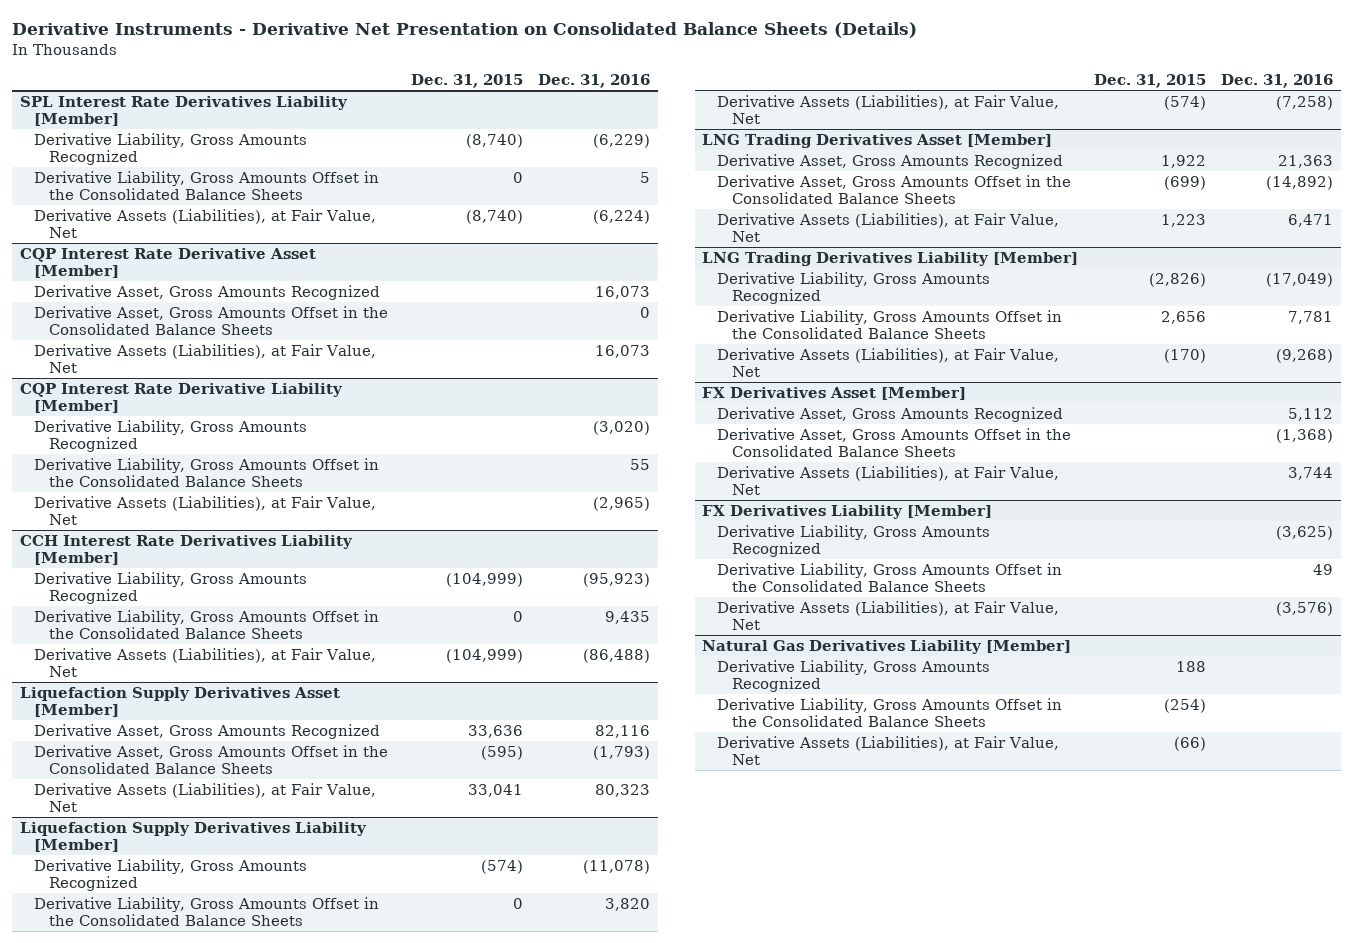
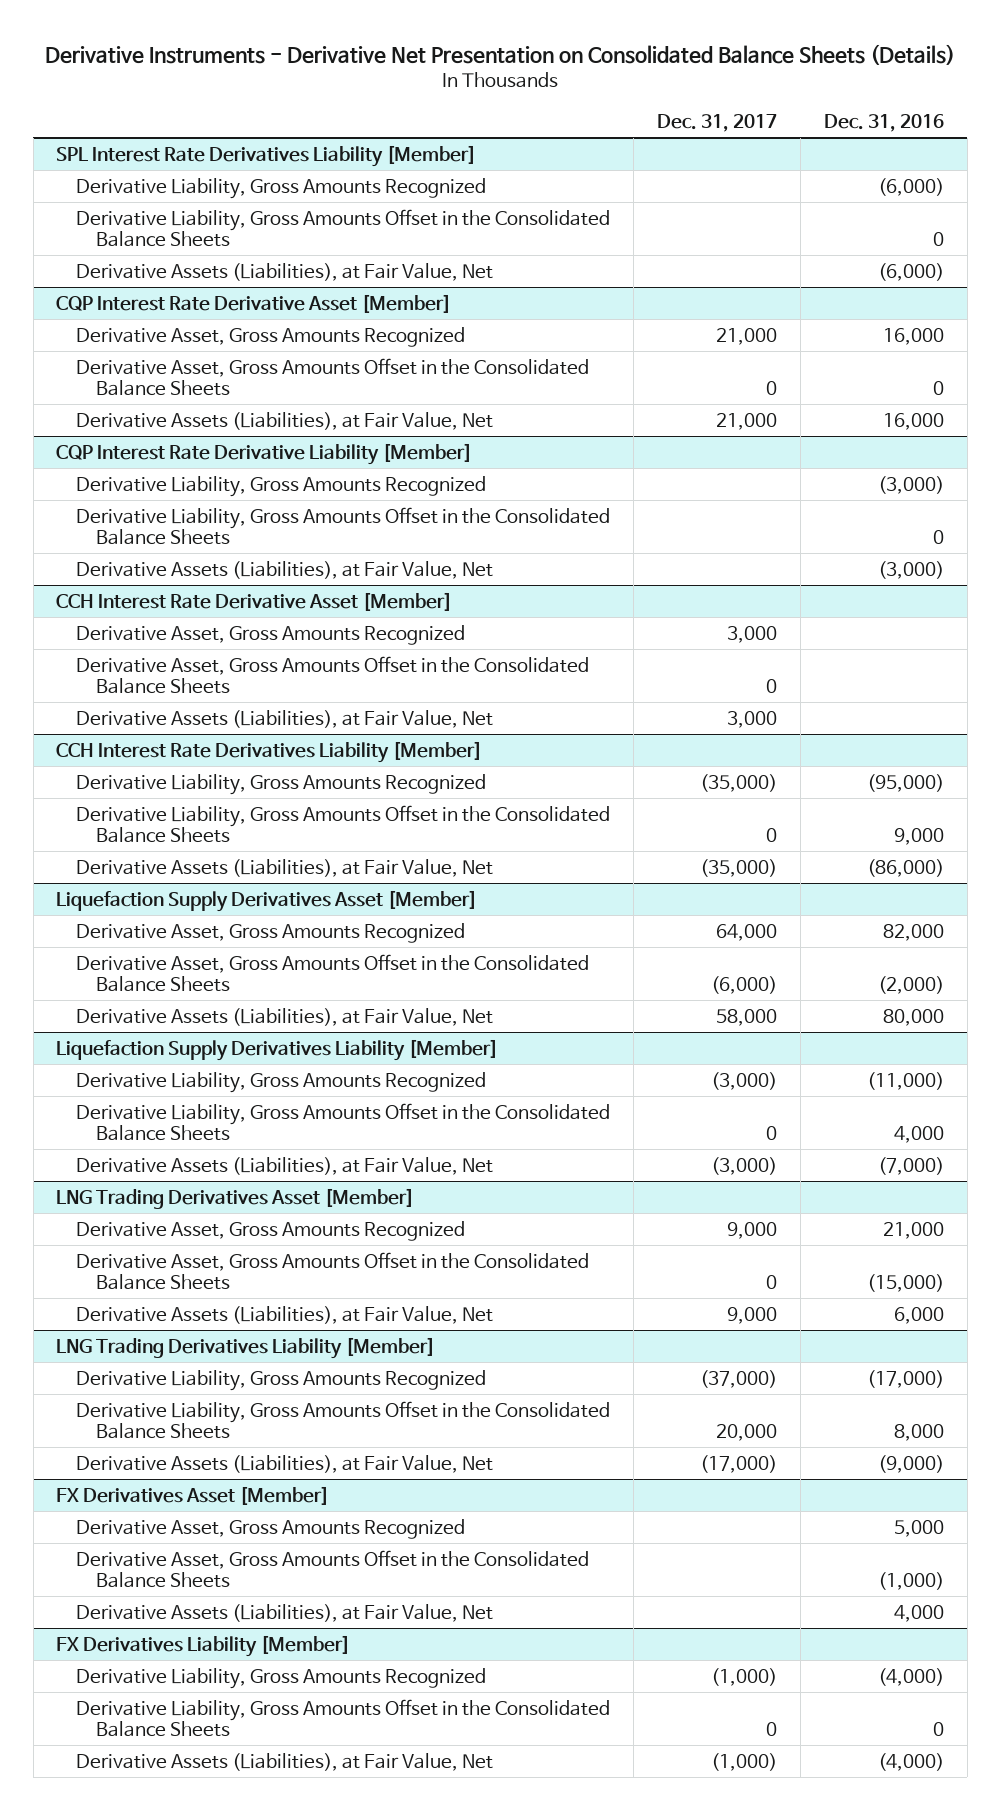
[410,74,523,89] Dec. 31, 2015 -> none
none -> [657,113,778,132] Dec. 31, 2017
[593,133,651,148] (6,229) -> [877,177,944,196] (6,000)
[640,171,651,183] 5 -> [932,231,944,246] 0
[593,209,651,224] (6,224) -> [877,262,944,281] (6,000)
[595,285,651,299] 16,073 -> [882,327,944,345] 16,000
[595,344,651,358] 16,073 -> [882,412,944,430] 16,000
[593,420,651,435] (3,020) -> [877,475,944,494] (3,000)
[630,458,651,470] 55 -> [932,529,944,544] 0
[593,496,651,511] (2,965) -> [877,560,944,579] (3,000)
none -> [56,591,453,611] CCH Interest Rate Derivative Asset [Member]
none -> [76,624,466,645] Derivative Asset, Gross Amounts Recognized
none -> [76,655,590,694] Derivative Asset, Gross Amounts Offset in the Consolidated Balance Sheets
none -> [76,709,494,728] Derivative Assets (Liabilities), at Fair Value, Net
[583,572,651,587] (95,923) -> [866,773,944,792] (95,000)
[605,610,651,624] 9,435 -> [893,827,944,845] 9,000
[583,648,651,663] (86,488) -> [866,858,944,877] (86,000)
[595,724,651,738] 82,116 -> [882,923,944,941] 82,000
[593,745,651,760] (1,793) -> [877,975,944,994] (2,000)
[595,783,651,797] 80,323 -> [882,1008,944,1026] 80,000
[583,859,651,874] (11,078) -> [866,1071,944,1090] (11,000)
[605,897,651,911] 3,820 -> [893,1125,944,1143] 4,000
[1275,95,1333,110] (7,258) -> [877,1156,944,1175] (7,000)
[1277,154,1333,168] 21,363 -> [882,1221,944,1239] 21,000
[1265,175,1333,190] (14,892) -> [866,1273,944,1292] (15,000)
[1287,213,1333,227] 6,471 -> [893,1306,944,1324] 6,000
[1265,272,1333,287] (17,049) -> [866,1369,944,1388] (17,000)
[1287,310,1333,324] 7,781 -> [893,1423,944,1441] 8,000
[1275,348,1333,363] (9,268) -> [877,1454,944,1473] (9,000)
[1287,407,1333,421] 5,112 -> [893,1519,944,1537] 5,000
[1275,428,1333,443] (1,368) -> [877,1571,944,1590] (1,000)
[1287,466,1333,480] 3,744 -> [893,1604,944,1622] 4,000
[702,639,1072,654] Natural Gas Derivatives Liability [Member] -> none
[717,659,991,693] Derivative Liability, Gross Amounts Recognized -> none
[717,697,1063,728] Derivative Liability, Gross Amounts Offset in the Consolidated Balance Sheets -> none
[717,735,1060,766] Derivative Assets (Liabilities), at Fair Value, Net -> none
[1275,525,1333,540] (3,625) -> [877,1667,944,1686] (4,000)
[1312,563,1333,575] 49 -> [932,1721,944,1736] 0
[1275,601,1333,616] (3,576) -> [877,1752,944,1771] (4,000)

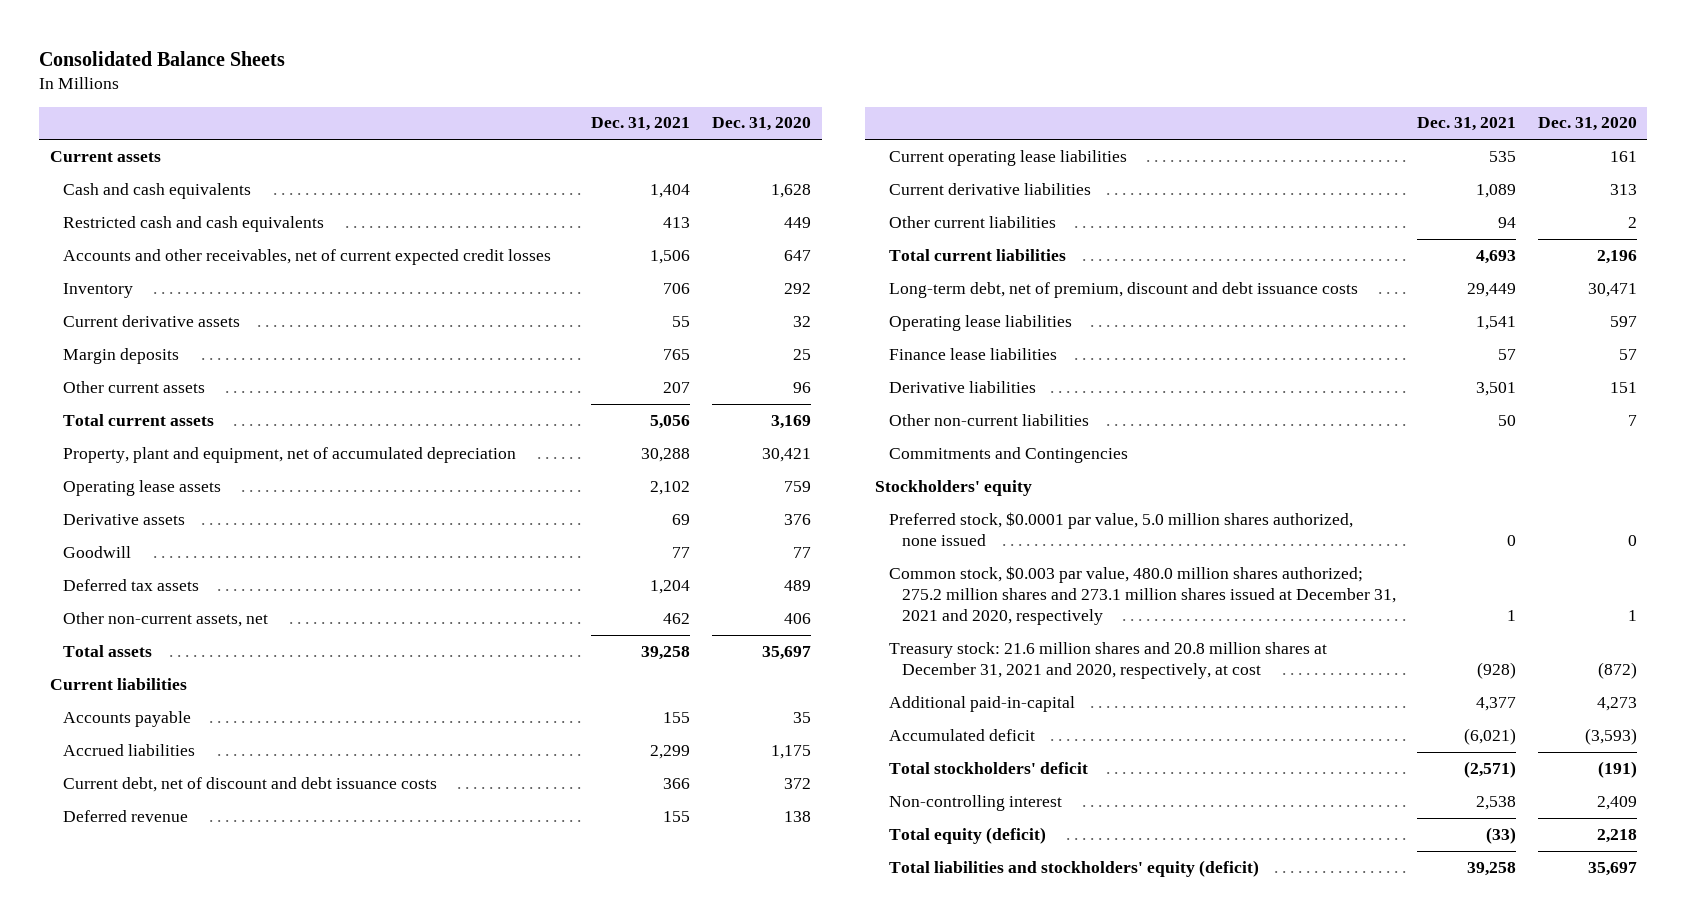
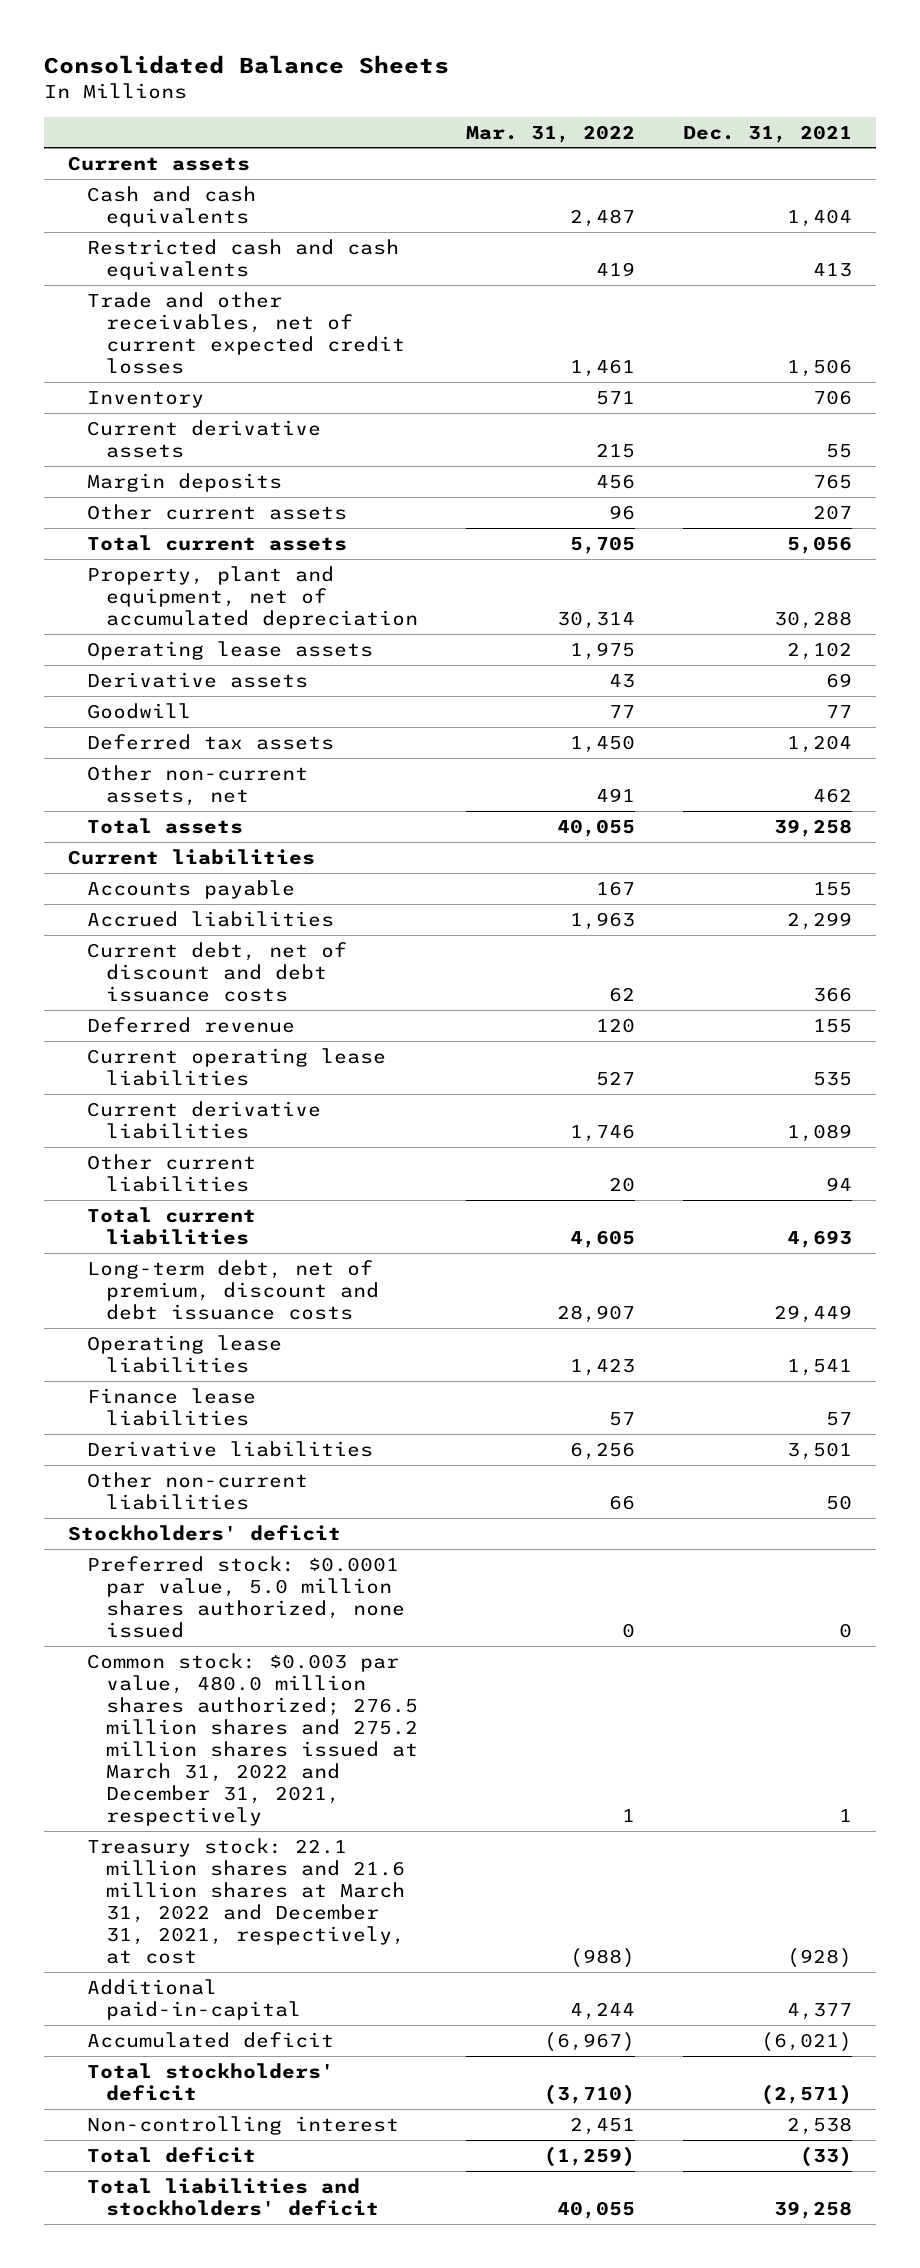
[711,117,811,132] Dec. 31, 2020 -> none
none -> [465,124,635,143] Mar. 31, 2022
[62,248,551,265] Accounts and other receivables, net of current expected credit losses -> [86,291,406,375] Trade and other receivables, net of current expected credit losses
[888,446,1128,463] Commitments and Contingencies -> none
[875,479,1033,496] Stockholders' equity -> [67,1524,341,1541] Stockholders' deficit
[888,511,1353,547] Preferred stock, $0.0001 par value, 5.0 million shares authorized, none issued -> [86,1555,406,1639] Preferred stock: $0.0001 par value, 5.0 million shares authorized, none issued
[888,565,1396,626] Common stock, $0.003 par value, 480.0 million shares authorized; 275.2 million shares and 273.1 million shares issued at December 31, 2021 and 2020, respectively -> [86,1652,419,1827] Common stock: $0.003 par value, 480.0 million shares authorized; 276.5 million shares and 275.2 million shares issued at March 31, 2022 and December 31, 2021, respectively
[888,641,1327,680] Treasury stock: 21.6 million shares and 20.8 million shares at December 31, 2021 and 2020, respectively, at cost -> [86,1837,406,1965] Treasury stock: 22.1 million shares and 21.6 million shares at March 31, 2022 and December 31, 2021, respectively, at cost
[888,826,1046,844] Total equity (deficit) -> [86,2146,256,2163] Total deficit
[888,859,1259,877] Total liabilities and stockholders' equity (deficit) -> [86,2177,380,2217] Total liabilities and stockholders' deficit

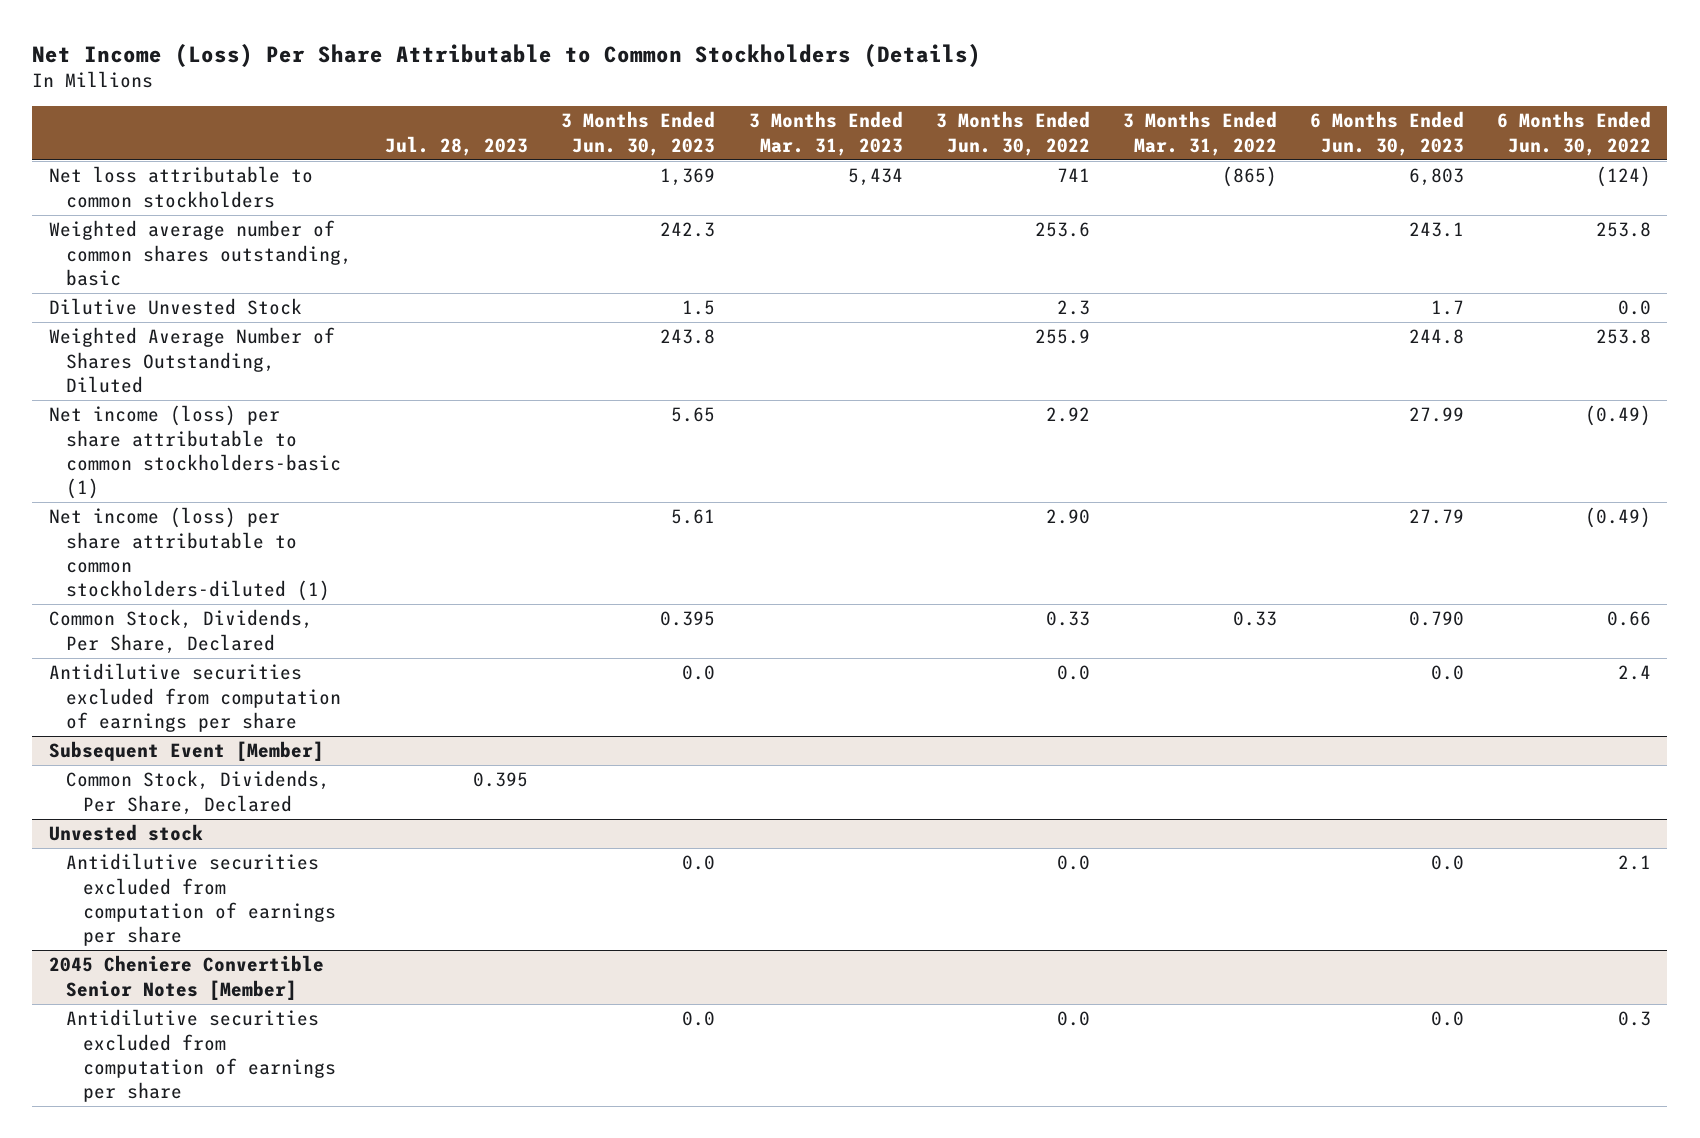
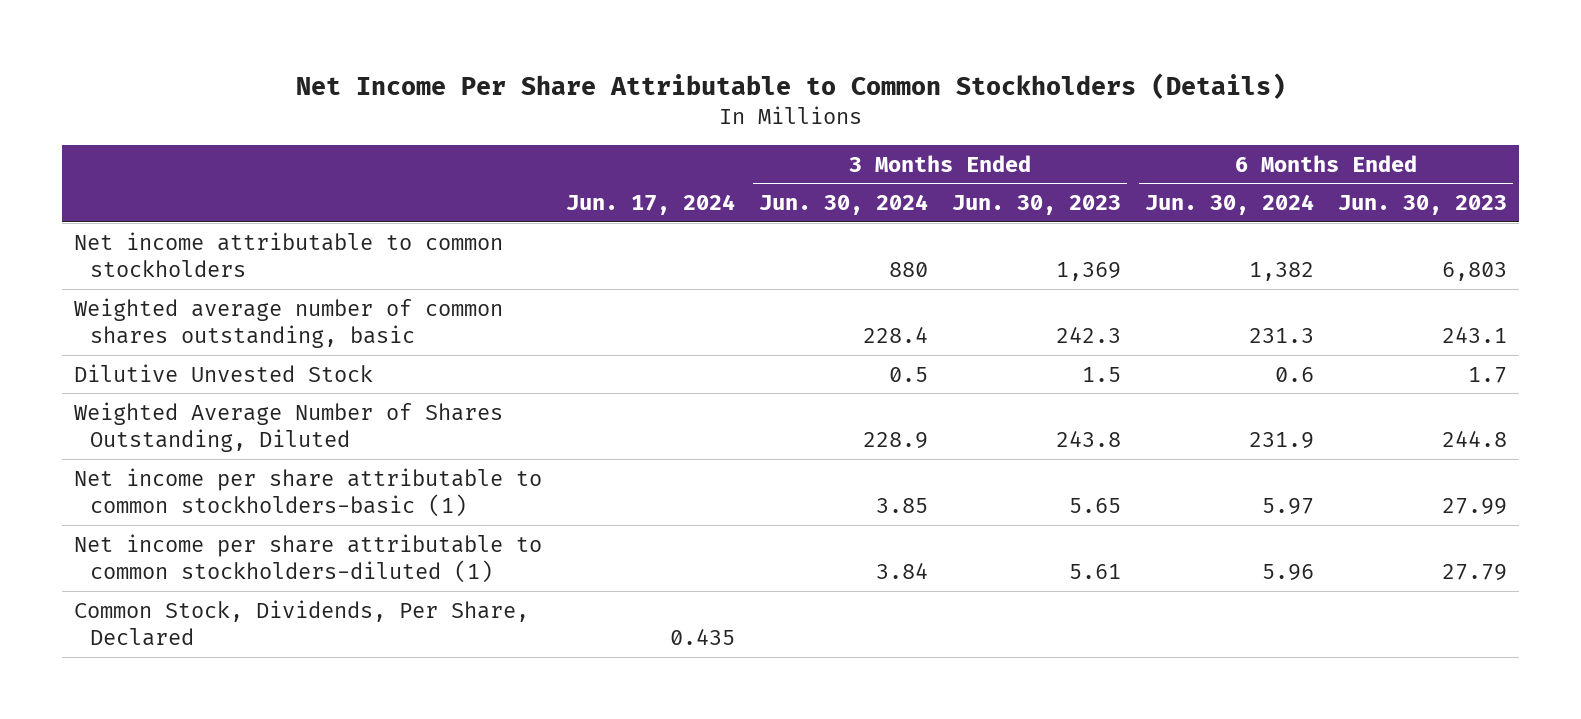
[32,43,982,67] Net Income (Loss) Per Share Attributable to Common Stockholders (Details) -> [295,73,1286,100] Net Income Per Share Attributable to Common Stockholders (Details)
[385,135,529,156] Jul. 28, 2023 -> none
[748,111,903,156] 3 Months Ended Mar. 31, 2023 -> none
[935,111,1090,156] 3 Months Ended Jun. 30, 2022 -> none
[1122,111,1277,156] 3 Months Ended Mar. 31, 2022 -> none
[1496,111,1651,156] 6 Months Ended Jun. 30, 2022 -> none
none -> [566,194,736,216] Jun. 17, 2024
none -> [759,194,929,216] Jun. 30, 2024
none -> [1145,194,1315,216] Jun. 30, 2024
[48,166,313,208] Net loss attributable to common stockholders -> [74,231,504,278] Net income attributable to common stockholders
[48,609,313,654] Common Stock, Dividends, Per Share, Declared -> none
[48,663,342,732] Antidilutive securities excluded from computation of earnings per share -> none
[48,741,324,762] Subsequent Event [Member] -> none
[48,405,342,500] Net income (loss) per share attributable to common stockholders-basic (1) -> [74,467,543,518] Net income per share attributable to common stockholders-basic (1)
[48,507,331,602] Net income (loss) per share attributable to common stockholders-diluted (1) -> [74,533,543,584] Net income per share attributable to common stockholders-diluted (1)
[48,824,203,842] Unvested stock -> none
[66,853,337,947] Antidilutive securities excluded from computation of earnings per share -> none
[48,955,324,1000] 2045 Cheniere Convertible Senior Notes [Member] -> none
[66,1009,337,1103] Antidilutive securities excluded from computation of earnings per share -> none

